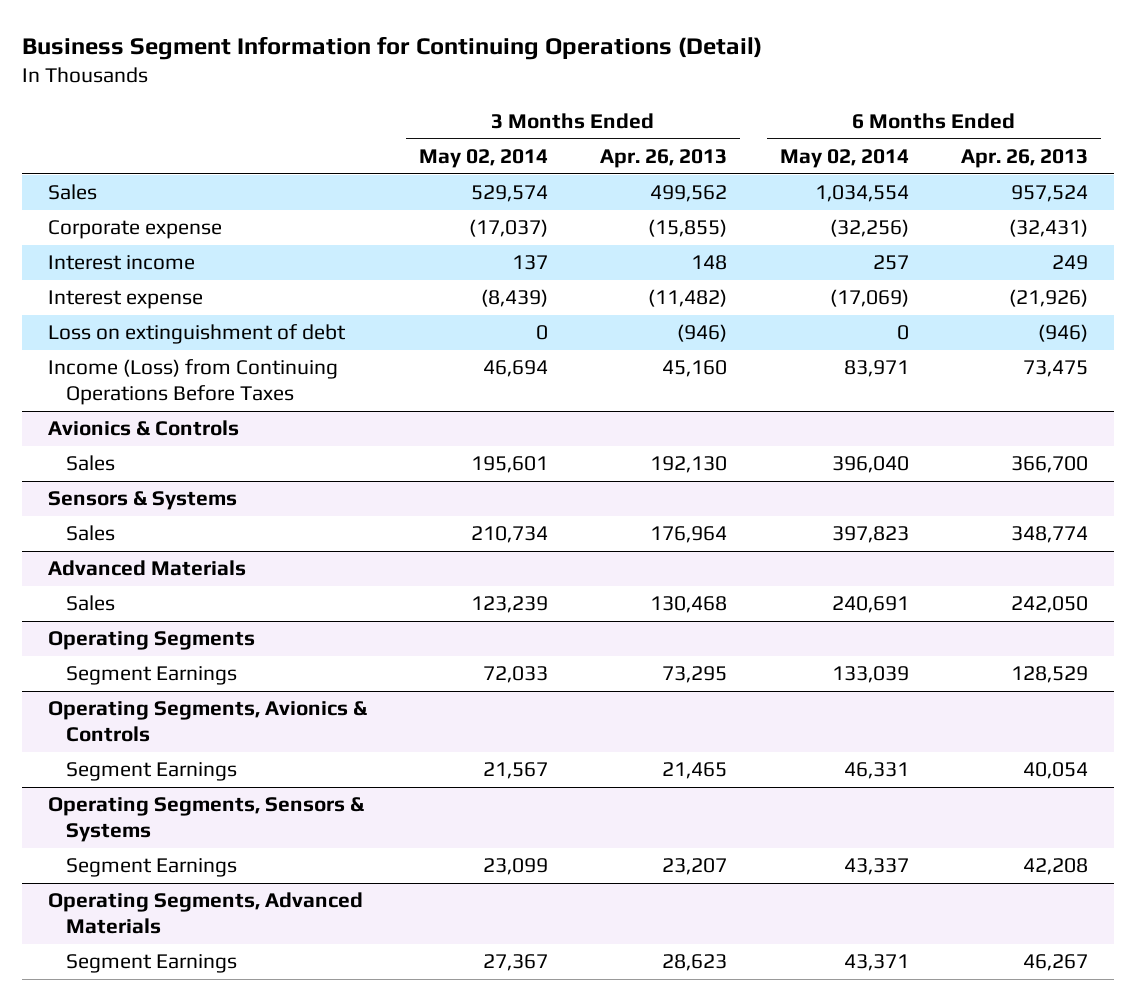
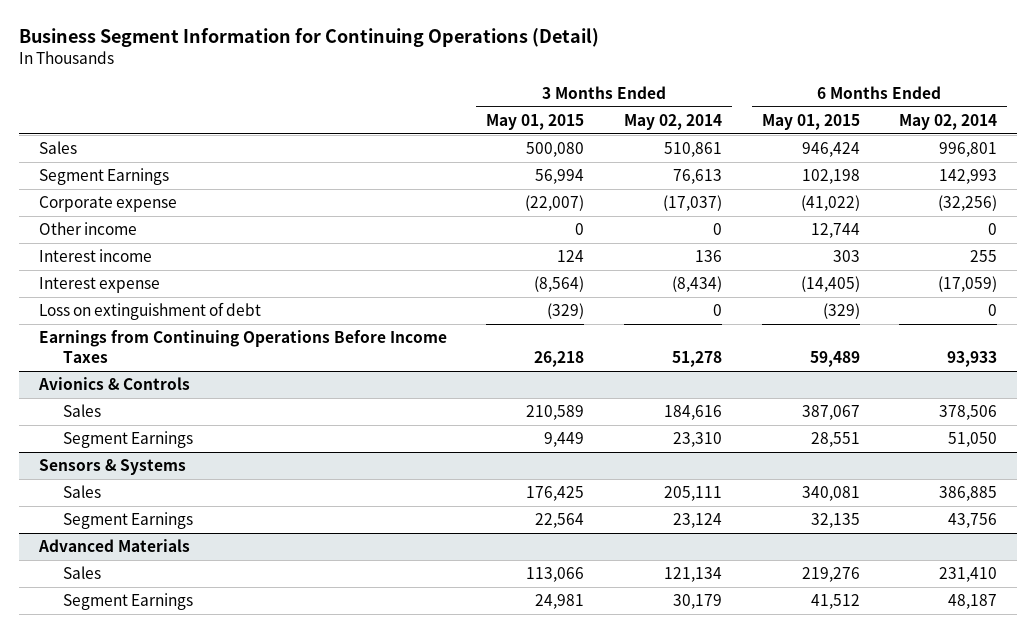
[600,148,728,168] Apr. 26, 2013 -> none
[960,148,1088,168] Apr. 26, 2013 -> none
none -> [486,113,585,130] May 01, 2015
none -> [761,113,860,130] May 01, 2015
[471,185,549,203] 529,574 -> [663,142,722,158] 510,861
[814,185,909,203] 1,034,554 -> [939,142,998,158] 996,801
none -> [38,168,169,186] Segment Earnings
none -> [38,222,137,236] Other income
[512,255,549,271] 137 -> [694,250,722,263] 136
[872,255,909,271] 257 -> [970,250,998,263] 255
[481,289,549,308] (8,439) -> [671,276,722,293] (8,434)
[829,289,909,308] (17,069) -> [938,276,998,293] (17,059)
[48,359,339,406] Income (Loss) from Continuing Operations Before Taxes -> [38,330,447,363] Earnings from Continuing Operations Before Income Taxes
[483,360,549,378] 46,694 -> [671,350,722,367] 51,278
[843,360,909,378] 83,971 -> [947,350,998,367] 93,933
[471,456,549,474] 195,601 -> [663,405,722,421] 184,616
[831,456,909,474] 396,040 -> [939,405,998,421] 378,506
none -> [62,431,193,449] Segment Earnings
[471,526,549,544] 210,734 -> [663,486,722,502] 205,111
[831,526,909,544] 397,823 -> [939,486,998,502] 386,885
none -> [62,512,193,530] Segment Earnings
[48,631,256,651] Operating Segments -> none
[48,701,368,743] Operating Segments, Avionics & Controls -> none
[66,762,238,782] Segment Earnings -> none
[48,797,365,843] Operating Segments, Sensors & Systems -> none
[66,858,238,878] Segment Earnings -> none
[48,892,364,935] Operating Segments, Advanced Materials -> none
[66,954,238,974] Segment Earnings -> none
[471,596,549,614] 123,239 -> [663,567,722,583] 121,134
[831,596,909,614] 240,691 -> [939,567,998,583] 231,410
[483,666,549,684] 72,033 -> [672,594,722,610] 30,179
[831,666,909,684] 133,039 -> [948,594,998,610] 48,187

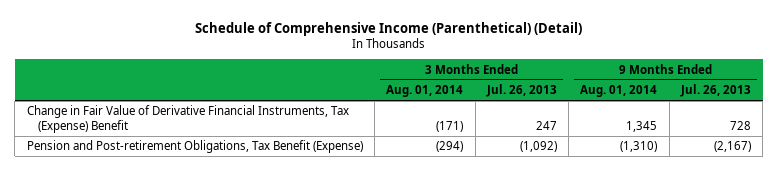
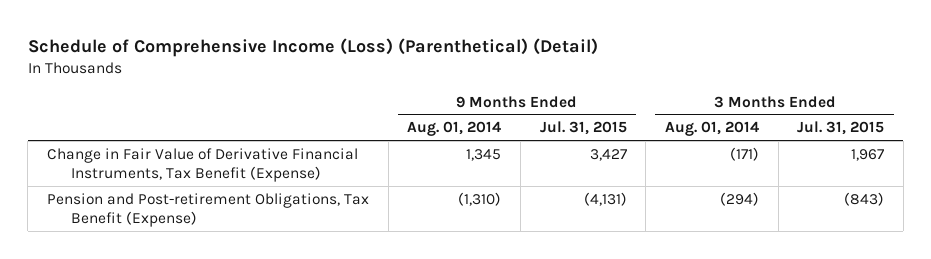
[194,21,582,36] Schedule of Comprehensive Income (Parenthetical) (Detail) -> [27,38,598,58] Schedule of Comprehensive Income (Loss) (Parenthetical) (Detail)
[485,84,557,98] Jul. 26, 2013 -> none
[679,84,751,98] Jul. 26, 2013 -> none
none -> [539,121,627,136] Jul. 31, 2015
none -> [797,121,885,136] Jul. 31, 2015
[26,105,349,133] Change in Fair Value of Derivative Financial Instruments, Tax (Expense) Benefit -> [47,147,359,183] Change in Fair Value of Derivative Financial Instruments, Tax Benefit (Expense)

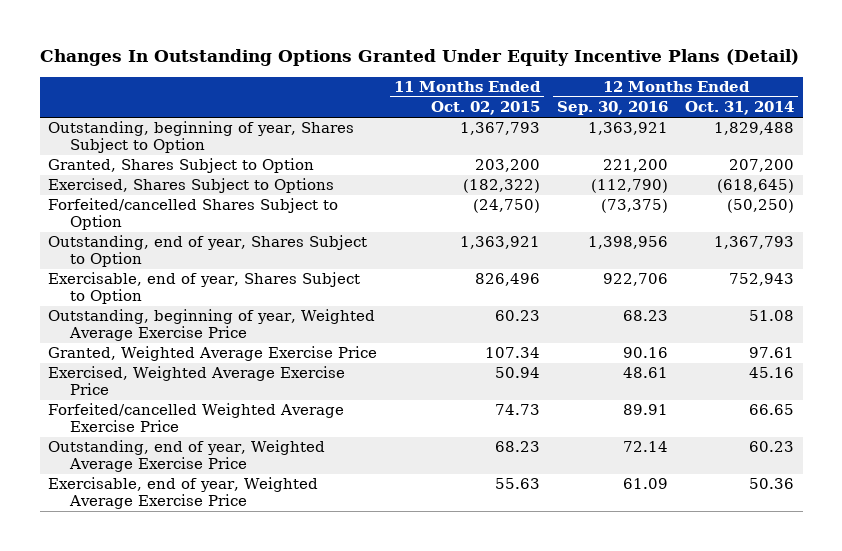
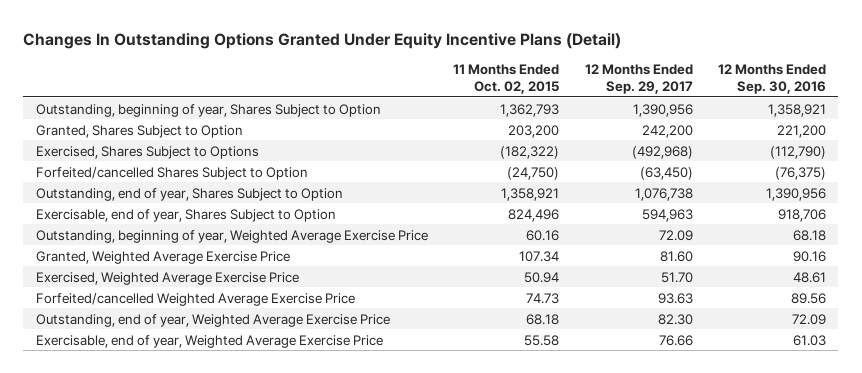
[685,101,795,116] Oct. 31, 2014 -> none
none -> [584,64,693,95] 12 Months Ended Sep. 29, 2017
[460,122,541,136] 1,367,793 -> [500,103,560,117] 1,362,793
[588,122,669,136] 1,363,921 -> [767,103,826,117] 1,358,921
[601,199,669,214] (73,375) -> [774,166,826,180] (76,375)
[460,236,541,250] 1,363,921 -> [501,187,560,201] 1,358,921
[588,236,669,250] 1,398,956 -> [765,187,826,201] 1,390,956
[475,273,541,287] 826,496 -> [508,208,560,222] 824,496
[603,273,669,287] 922,706 -> [777,208,826,222] 918,706
[495,310,541,322] 60.23 -> [526,229,560,241] 60.16
[623,310,669,322] 68.23 -> [792,229,826,241] 68.18
[623,404,669,416] 89.91 -> [790,292,826,304] 89.56
[495,441,541,453] 68.23 -> [526,313,560,325] 68.18
[623,441,669,453] 72.14 -> [791,313,826,325] 72.09
[495,478,541,490] 55.63 -> [524,334,560,346] 55.58
[623,478,669,490] 61.09 -> [792,334,826,346] 61.03

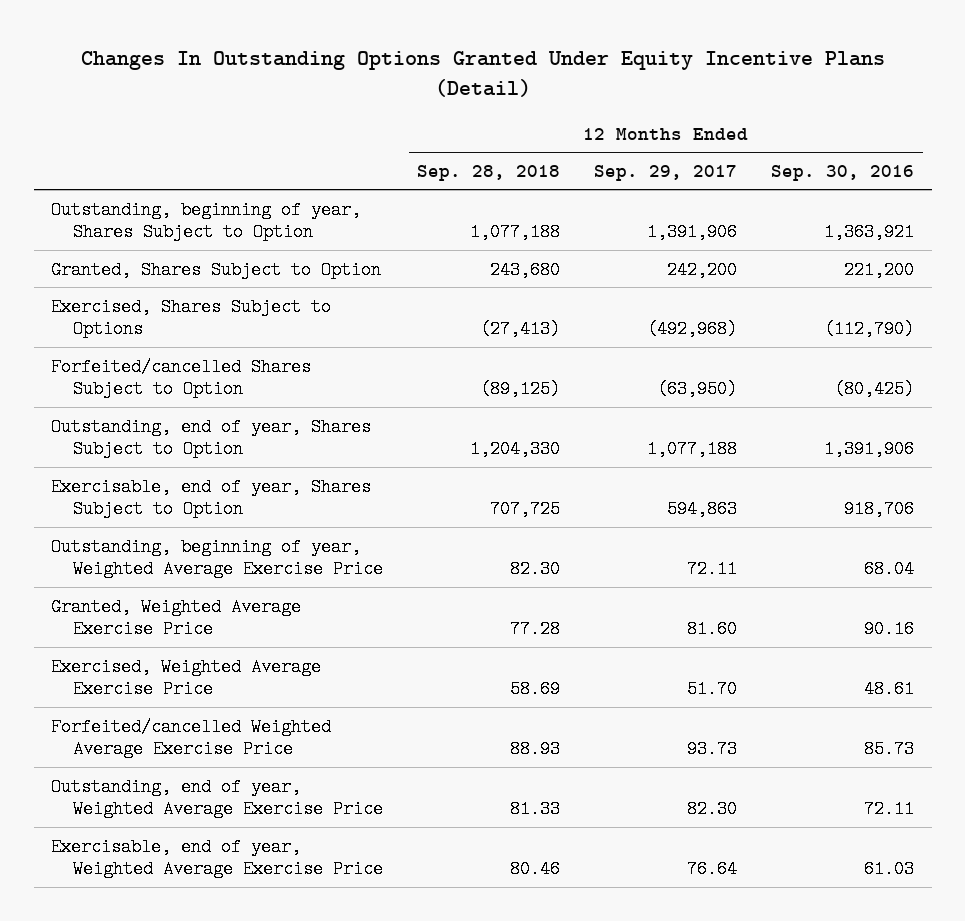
[453,64,560,95] 11 Months Ended Oct. 02, 2015 -> none
none -> [417,164,561,181] Sep. 28, 2018
[632,103,693,117] 1,390,956 -> [647,223,738,242] 1,391,906
[767,103,826,117] 1,358,921 -> [824,223,915,242] 1,363,921
[639,166,693,180] (63,450) -> [657,380,738,399] (63,950)
[774,166,826,180] (76,375) -> [834,380,915,399] (80,425)
[634,187,693,201] 1,076,738 -> [647,440,738,459] 1,077,188
[765,187,826,201] 1,390,956 -> [824,440,915,459] 1,391,906
[641,208,693,222] 594,963 -> [667,500,738,519] 594,863
[658,229,693,241] 72.09 -> [687,560,738,579] 72.11
[792,229,826,241] 68.18 -> [864,560,915,579] 68.04
[657,292,693,304] 93.63 -> [687,740,738,759] 93.73
[790,292,826,304] 89.56 -> [864,740,915,759] 85.73
[791,313,826,325] 72.09 -> [864,800,915,819] 72.11
[658,334,693,346] 76.66 -> [687,860,738,879] 76.64

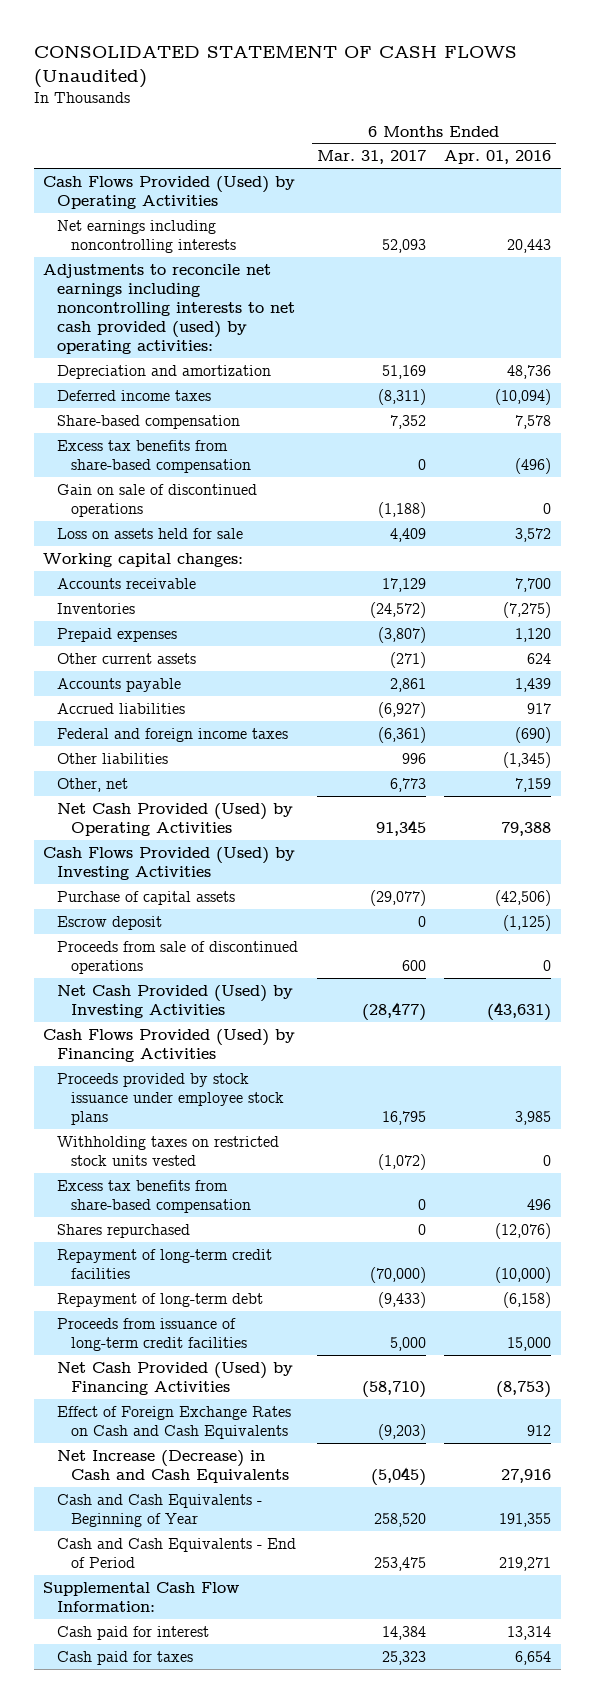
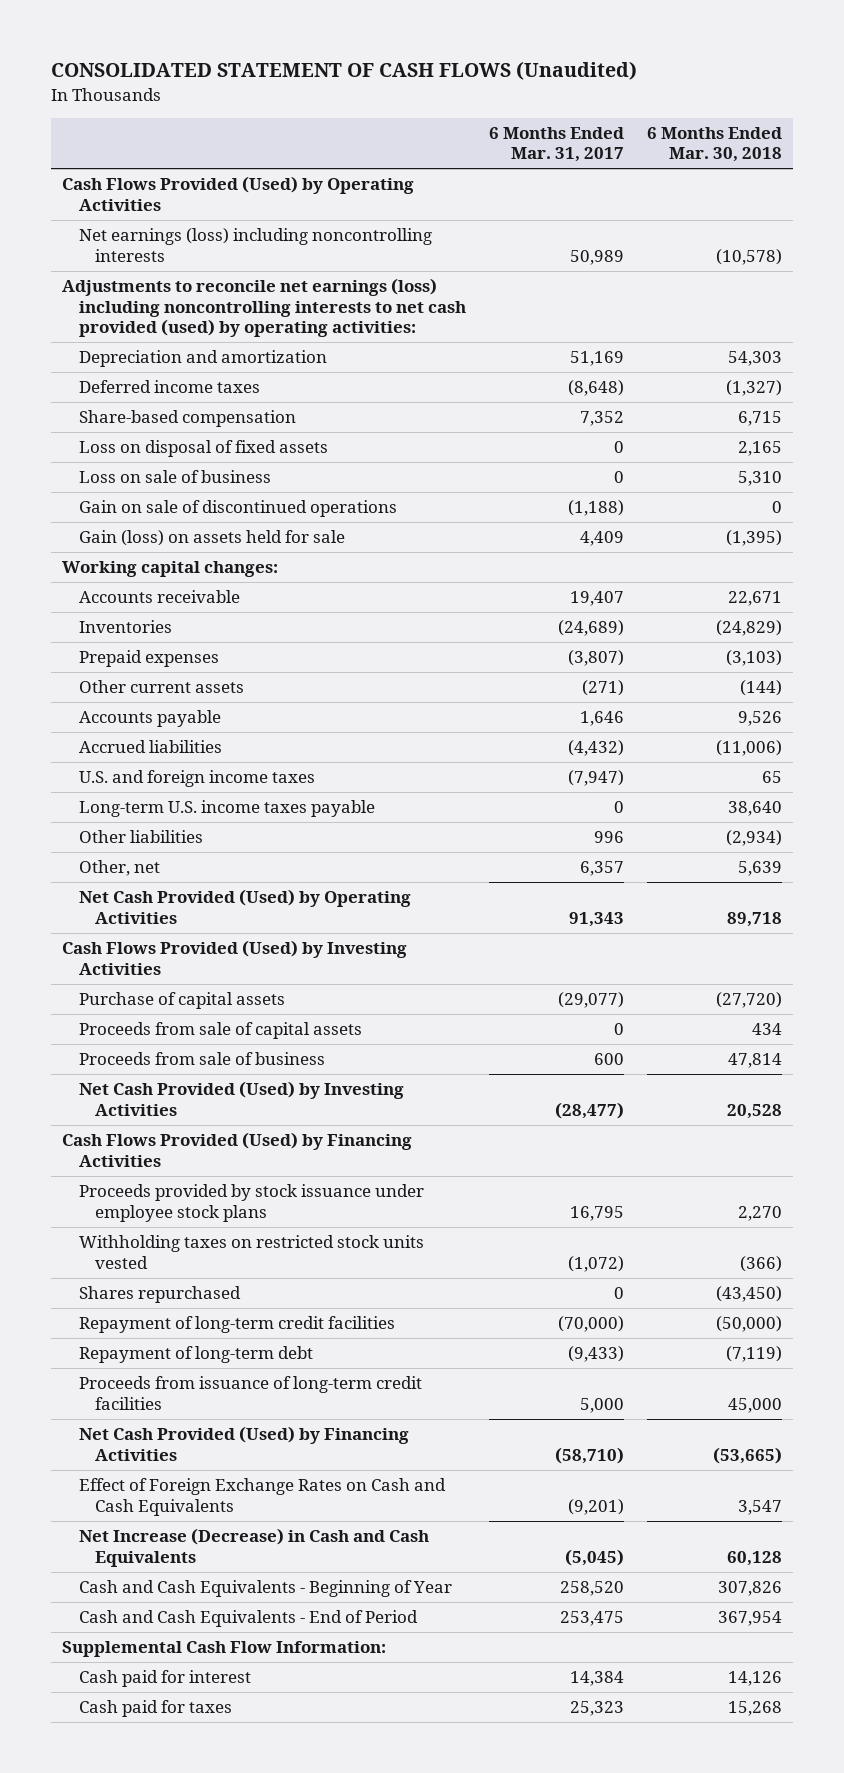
[444,150,552,165] Apr. 01, 2016 -> none
none -> [646,127,782,163] 6 Months Ended Mar. 30, 2018
[56,219,236,253] Net earnings including noncontrolling interests -> [78,228,432,262] Net earnings (loss) including noncontrolling interests
[381,238,426,253] 52,093 -> [569,249,624,265] 50,989
[43,263,295,354] Adjustments to reconcile net earnings including noncontrolling interests to net cash provided (used) by operating activities: -> [62,278,466,337] Adjustments to reconcile net earnings (loss) including noncontrolling interests to net cash provided (used) by operating activities:
[377,388,426,405] (8,311) -> [567,380,624,397] (8,648)
[56,439,251,473] Excess tax benefits from share-based compensation -> none
none -> [78,440,328,458] Loss on disposal of fixed assets
none -> [78,470,271,484] Loss on sale of business
[56,527,243,539] Loss on assets held for sale -> [78,530,345,547] Gain (loss) on assets held for sale
[381,577,426,592] 17,129 -> [569,591,624,607] 19,407
[369,601,426,618] (24,572) -> [557,620,624,637] (24,689)
[389,677,426,692] 2,861 -> [579,711,624,727] 1,646
[377,701,426,718] (6,927) -> [567,740,624,757] (4,432)
[56,727,288,742] Federal and foreign income taxes -> [78,770,315,788] U.S. and foreign income taxes
[377,726,426,743] (6,361) -> [567,770,624,787] (7,947)
none -> [78,800,375,818] Long-term U.S. income taxes payable
[389,777,426,792] 6,773 -> [579,861,624,877] 6,357
[375,819,426,836] 91,345 -> [568,911,624,927] 91,343
[56,915,162,930] Escrow deposit -> none
none -> [78,1022,362,1040] Proceeds from sale of capital assets
[56,940,298,974] Proceeds from sale of discontinued operations -> [78,1052,325,1066] Proceeds from sale of business
[56,1179,251,1213] Excess tax benefits from share-based compensation -> none
[377,1423,426,1440] (9,203) -> [567,1498,624,1515] (9,201)

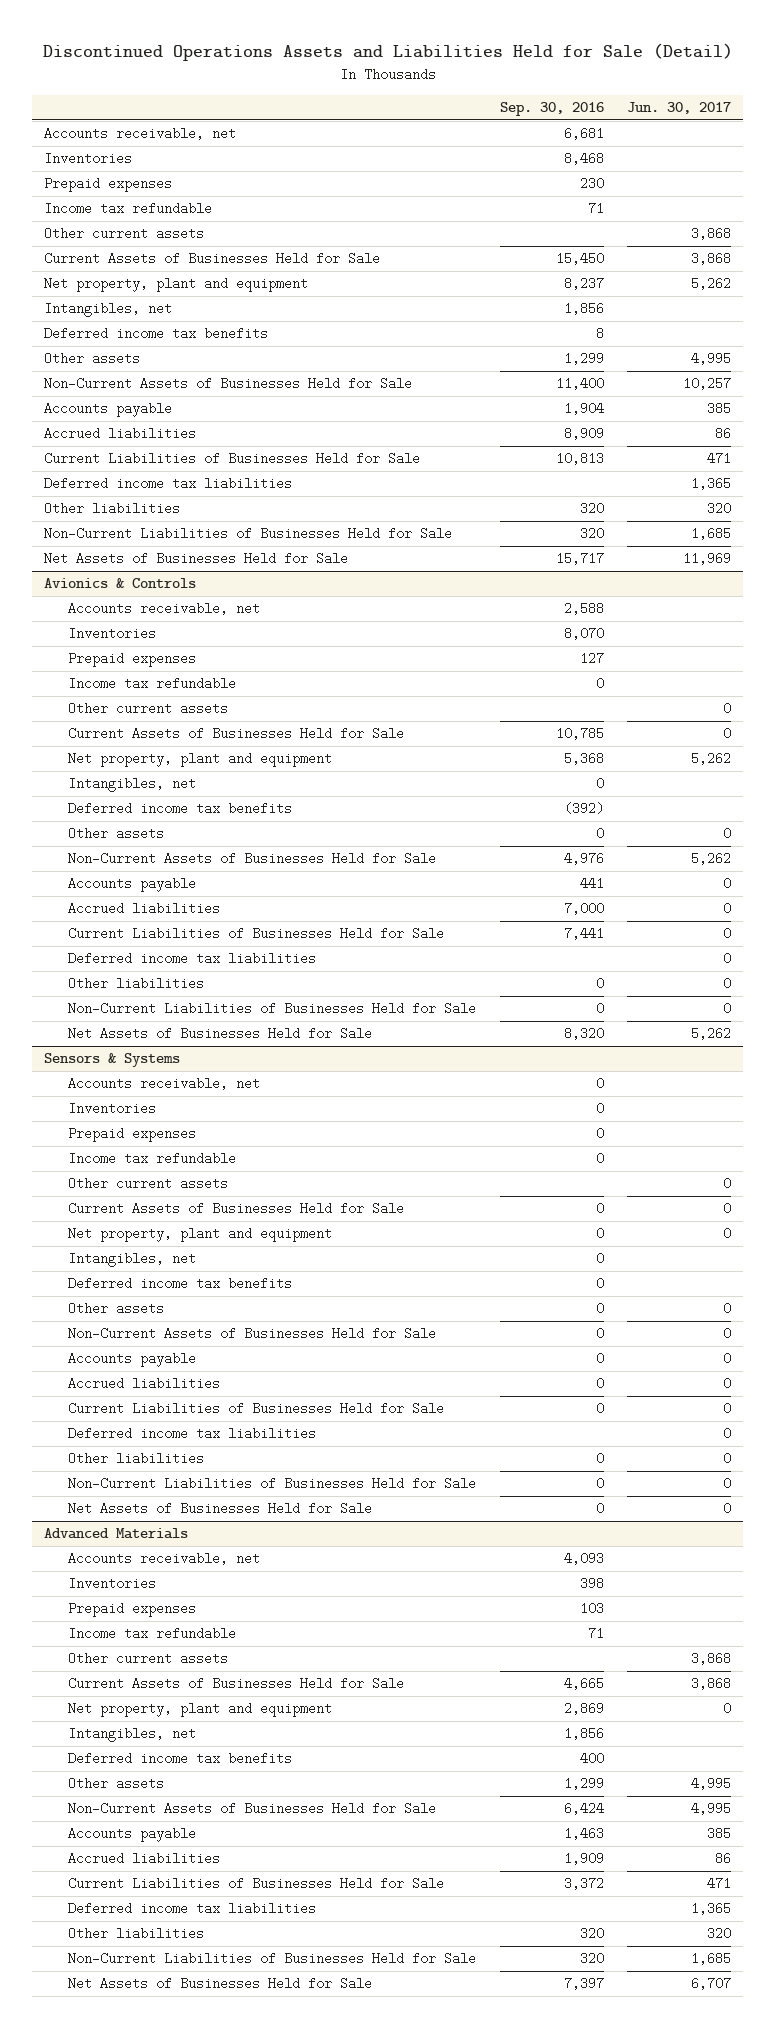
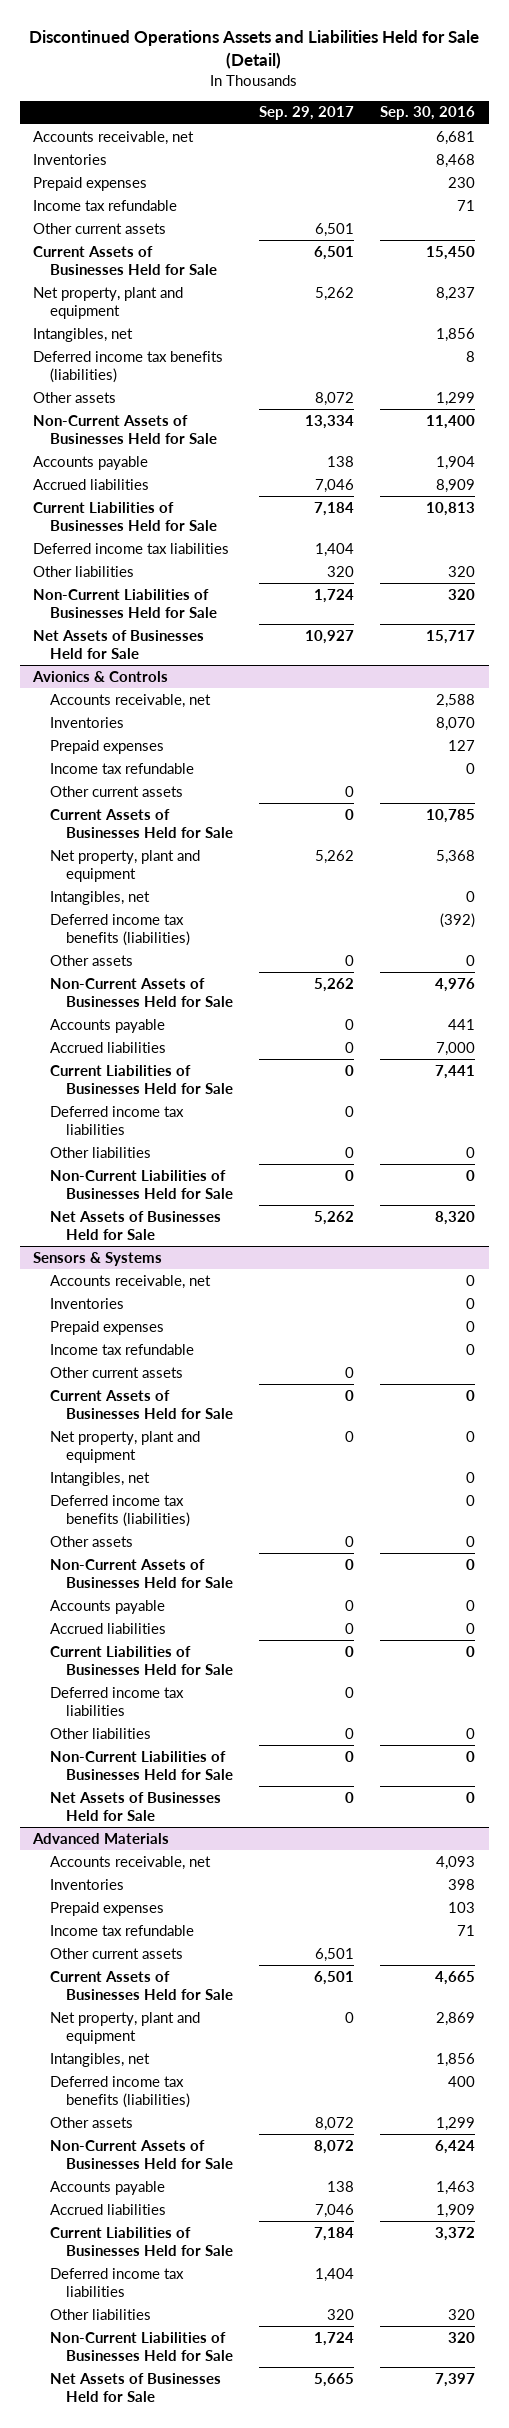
[627,102,732,115] Jun. 30, 2017 -> none
none -> [259,106,355,121] Sep. 29, 2017
[43,327,268,341] Deferred income tax benefits -> [33,350,224,383] Deferred income tax benefits (liabilities)
[68,802,293,816] Deferred income tax benefits -> [49,913,191,946] Deferred income tax benefits (liabilities)
[68,1277,293,1291] Deferred income tax benefits -> [49,1494,191,1527] Deferred income tax benefits (liabilities)
[68,1752,293,1766] Deferred income tax benefits -> [49,2075,191,2108] Deferred income tax benefits (liabilities)

